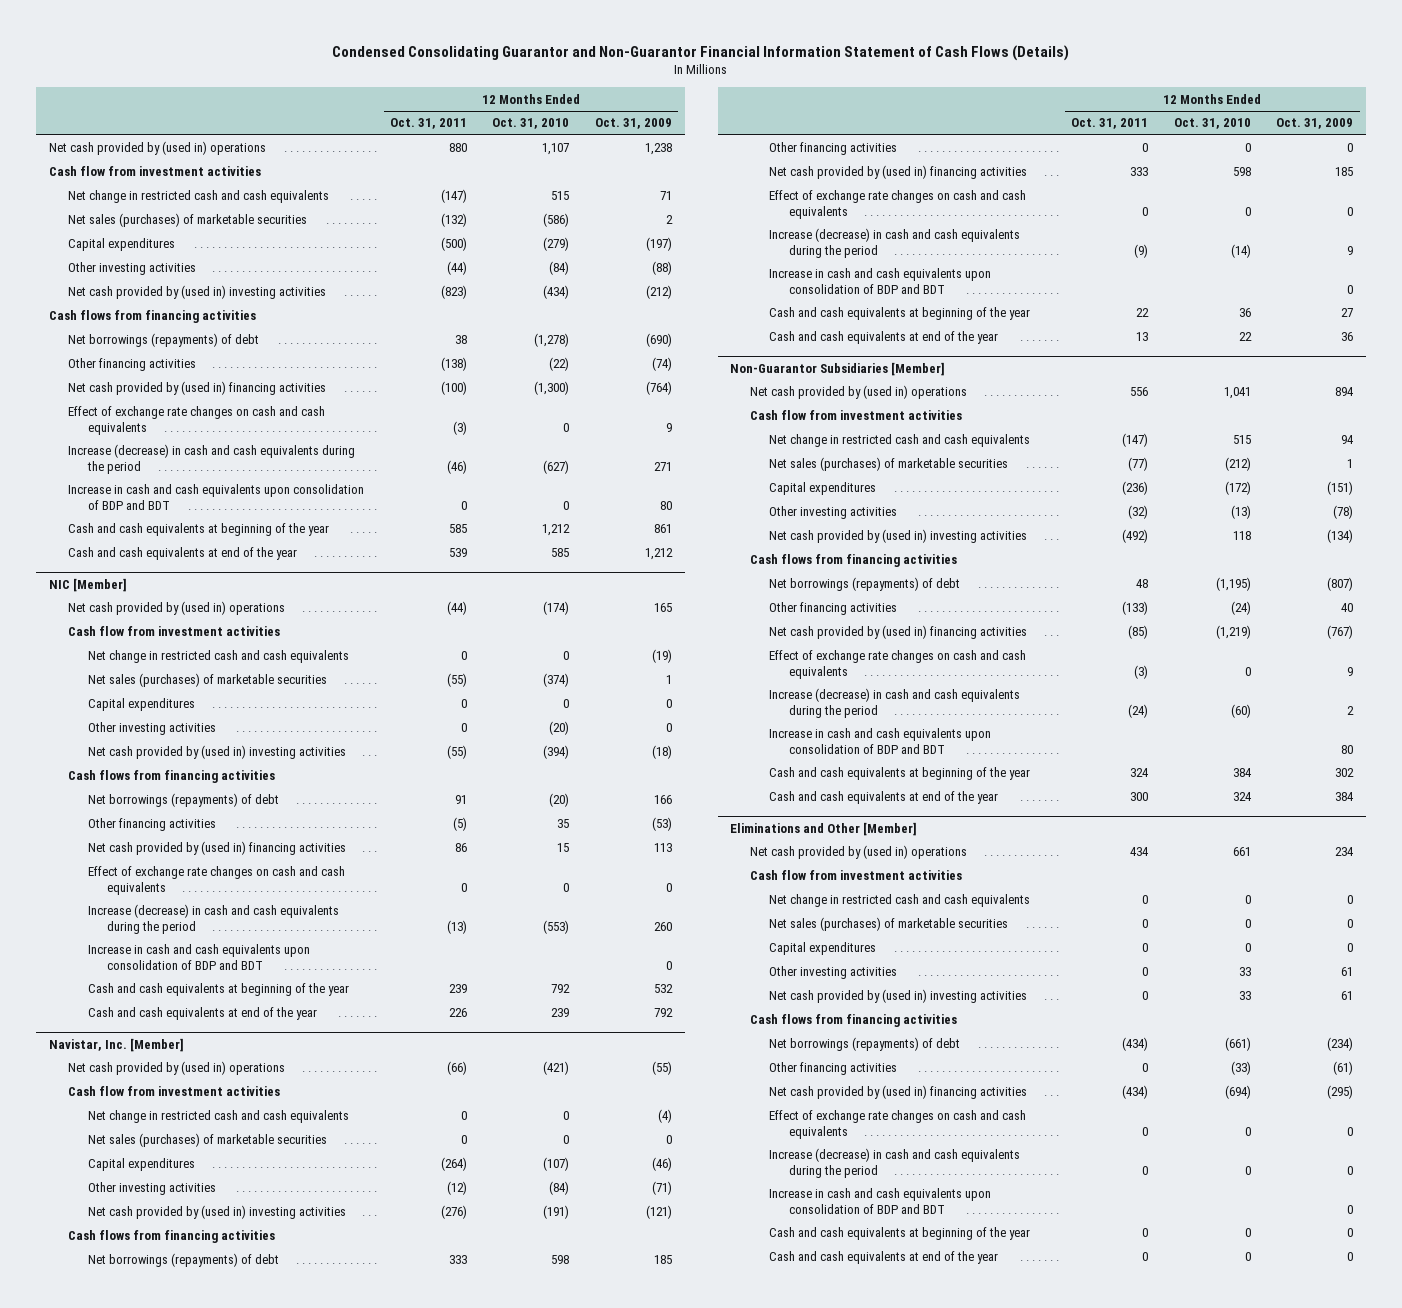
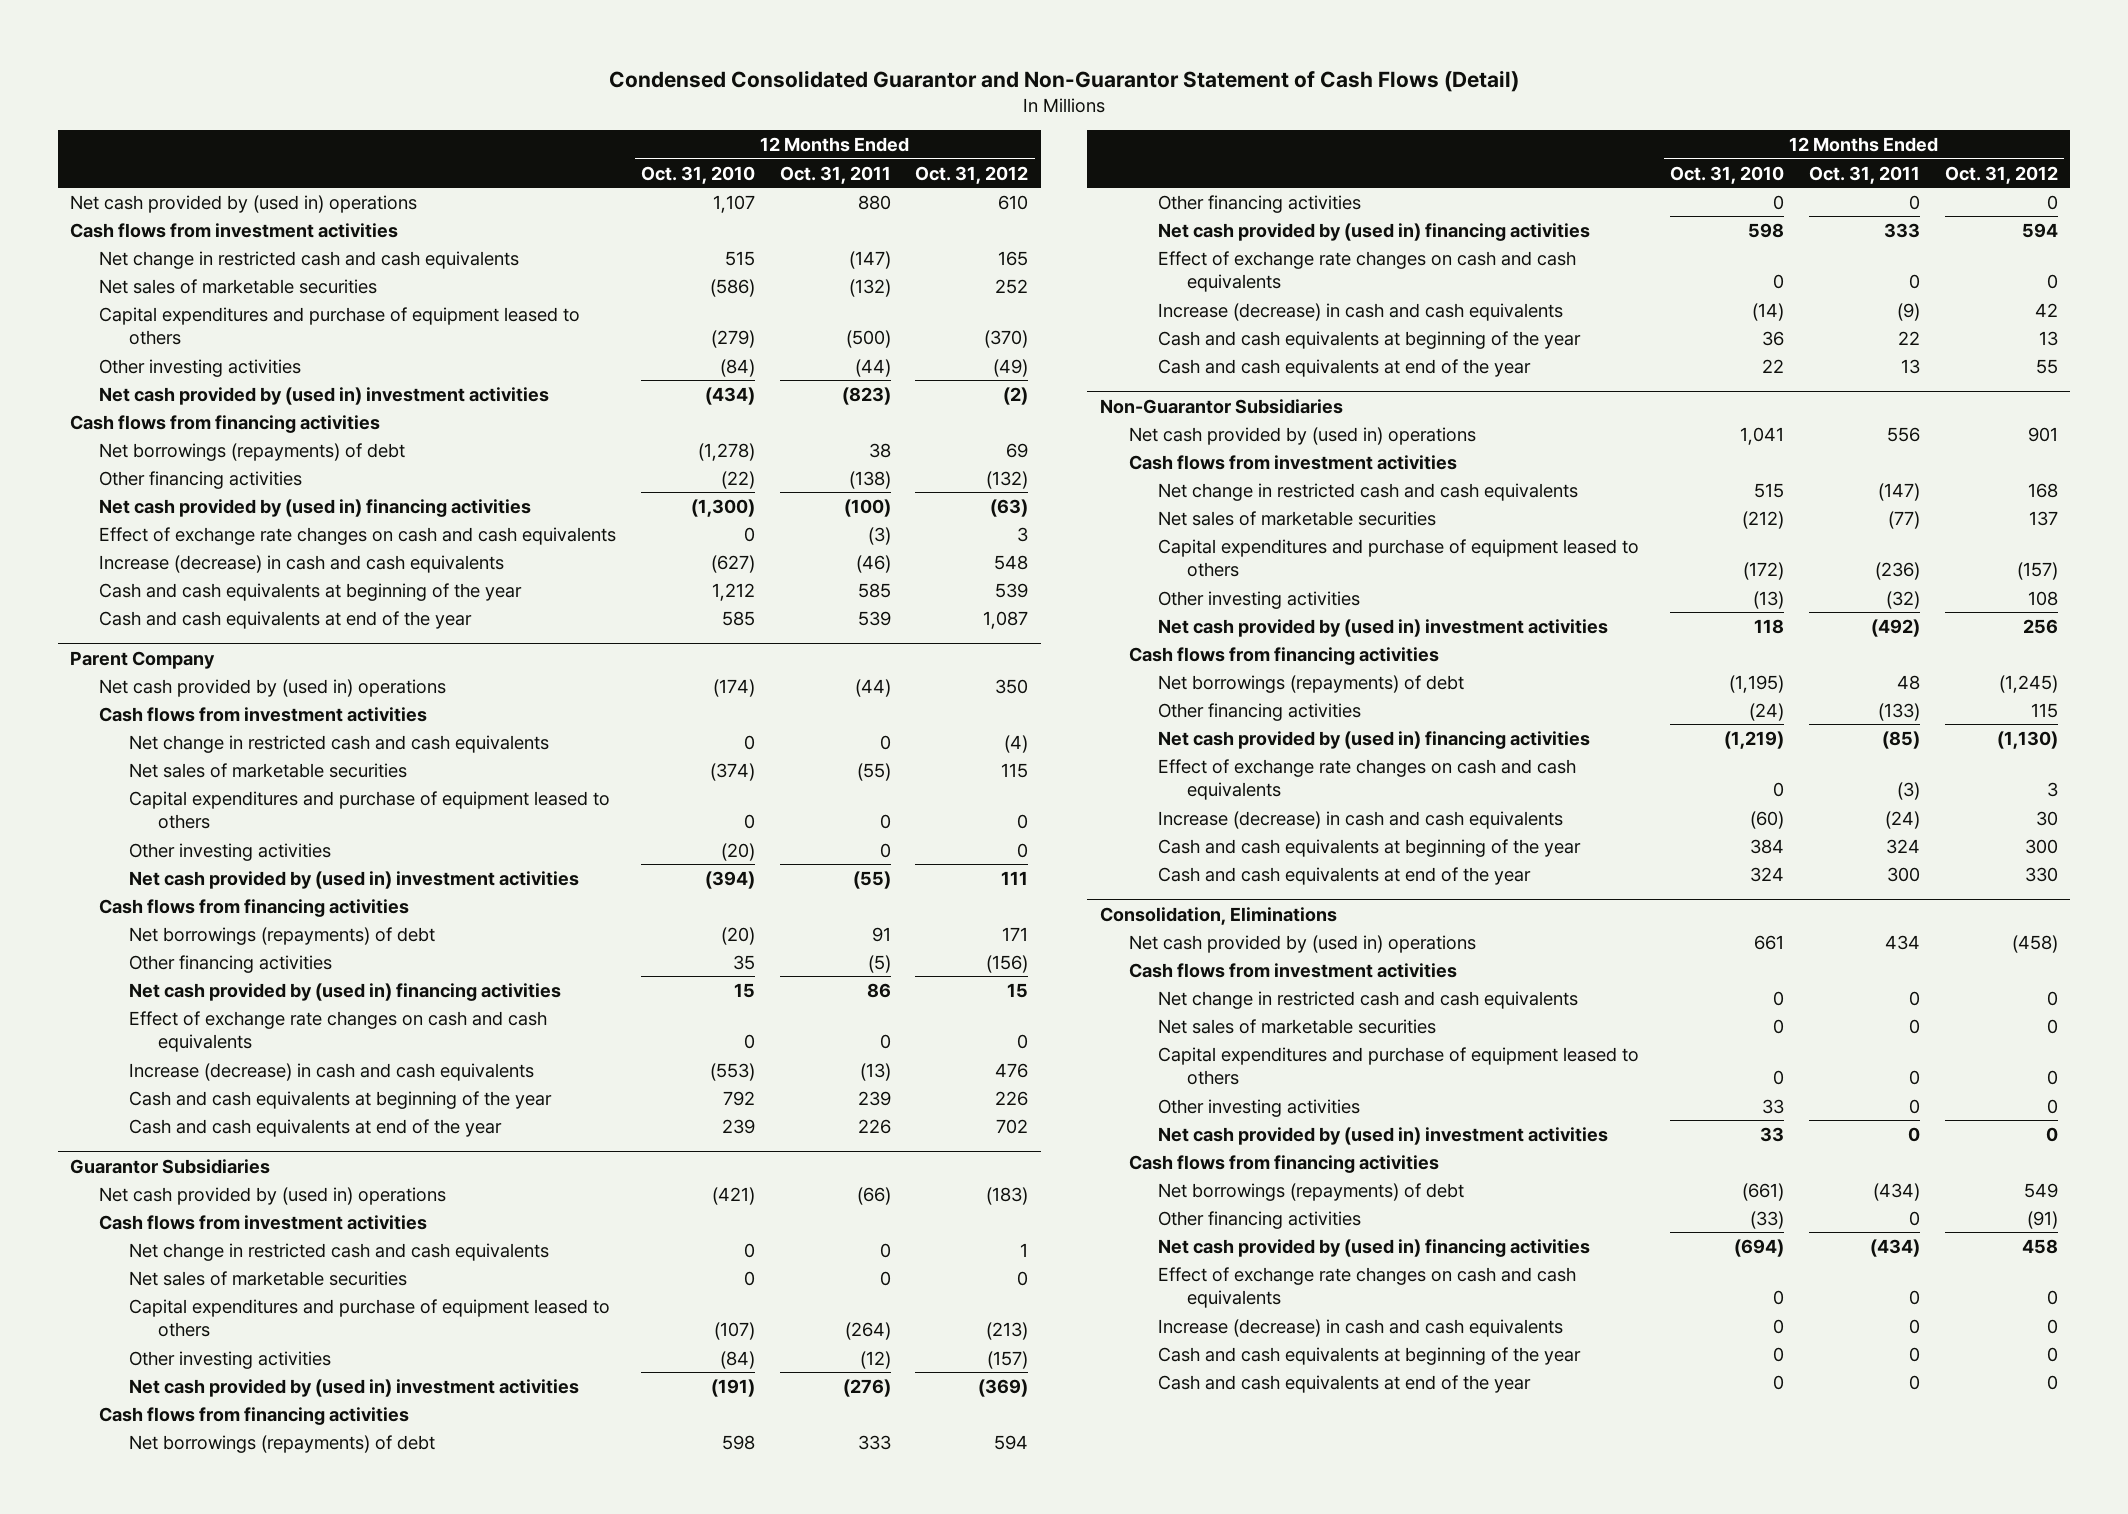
[332,44,1070,61] Condensed Consolidating Guarantor and Non-Guarantor Financial Information Statement of Cash Flows (Details) -> [608,69,1519,92] Condensed Consolidated Guarantor and Non-Guarantor Statement of Cash Flows (Detail)
[594,118,672,130] Oct. 31, 2009 -> none
none -> [915,165,1029,184] Oct. 31, 2012
[48,166,261,177] Cash flow from investment activities -> [70,222,399,238] Cash flows from investment activities
[68,213,308,228] Net sales (purchases) of marketable securities -> [99,278,378,294] Net sales of marketable securities
[68,238,176,252] Capital expenditures -> [99,306,581,346] Capital expenditures and purchase of equipment leased to others
[68,285,327,300] Net cash provided by (used in) investing activities -> [99,386,550,405] Net cash provided by (used in) investment activities
[68,484,365,510] Increase in cash and cash equivalents upon consolidation of BDP and BDT -> none
[68,444,356,474] Increase (decrease) in cash and cash equivalents during the period -> [99,554,505,573] Increase (decrease) in cash and cash equivalents
[48,578,127,593] NIC [Member] -> none
none -> [70,650,216,669] Parent Company
[68,626,281,637] Cash flow from investment activities -> [99,706,428,722] Cash flows from investment activities
[87,673,327,688] Net sales (purchases) of marketable securities -> [128,762,407,778] Net sales of marketable securities
[87,698,195,712] Capital expenditures -> [128,790,610,830] Capital expenditures and purchase of equipment leased to others
[87,745,346,760] Net cash provided by (used in) investing activities -> [128,870,579,889] Net cash provided by (used in) investment activities
[87,944,310,970] Increase in cash and cash equivalents upon consolidation of BDP and BDT -> none
[87,904,339,934] Increase (decrease) in cash and cash equivalents during the period -> [128,1062,534,1081] Increase (decrease) in cash and cash equivalents
[48,1038,184,1053] Navistar, Inc. [Member] -> none
none -> [70,1158,271,1174] Guarantor Subsidiaries
[68,1086,281,1097] Cash flow from investment activities -> [99,1214,428,1230] Cash flows from investment activities
[87,1133,327,1148] Net sales (purchases) of marketable securities -> [128,1270,407,1286] Net sales of marketable securities
[87,1158,195,1172] Capital expenditures -> [128,1298,610,1338] Capital expenditures and purchase of equipment leased to others
[87,1205,346,1220] Net cash provided by (used in) investing activities -> [128,1378,579,1397] Net cash provided by (used in) investment activities
[769,268,992,294] Increase in cash and cash equivalents upon consolidation of BDP and BDT -> none
[769,228,1021,258] Increase (decrease) in cash and cash equivalents during the period -> [1157,302,1563,321] Increase (decrease) in cash and cash equivalents
[730,362,946,377] Non-Guarantor Subsidiaries [Member] -> [1099,398,1343,414] Non-Guarantor Subsidiaries
[749,410,962,421] Cash flow from investment activities -> [1128,454,1457,470] Cash flows from investment activities
[769,457,1009,472] Net sales (purchases) of marketable securities -> [1157,510,1436,526] Net sales of marketable securities
[769,482,877,496] Capital expenditures -> [1157,538,1639,578] Capital expenditures and purchase of equipment leased to others
[769,529,1028,544] Net cash provided by (used in) investing activities -> [1157,618,1608,637] Net cash provided by (used in) investment activities
[769,728,992,754] Increase in cash and cash equivalents upon consolidation of BDP and BDT -> none
[769,688,1021,718] Increase (decrease) in cash and cash equivalents during the period -> [1157,810,1563,829] Increase (decrease) in cash and cash equivalents
[730,822,918,837] Eliminations and Other [Member] -> none
none -> [1099,906,1337,925] Consolidation, Eliminations
[749,870,962,881] Cash flow from investment activities -> [1128,962,1457,978] Cash flows from investment activities
[769,917,1009,932] Net sales (purchases) of marketable securities -> [1157,1018,1436,1034] Net sales of marketable securities
[769,942,877,956] Capital expenditures -> [1157,1046,1639,1086] Capital expenditures and purchase of equipment leased to others
[769,989,1028,1004] Net cash provided by (used in) investing activities -> [1157,1126,1608,1145] Net cash provided by (used in) investment activities
[769,1188,992,1214] Increase in cash and cash equivalents upon consolidation of BDP and BDT -> none
[769,1148,1021,1178] Increase (decrease) in cash and cash equivalents during the period -> [1157,1318,1563,1337] Increase (decrease) in cash and cash equivalents

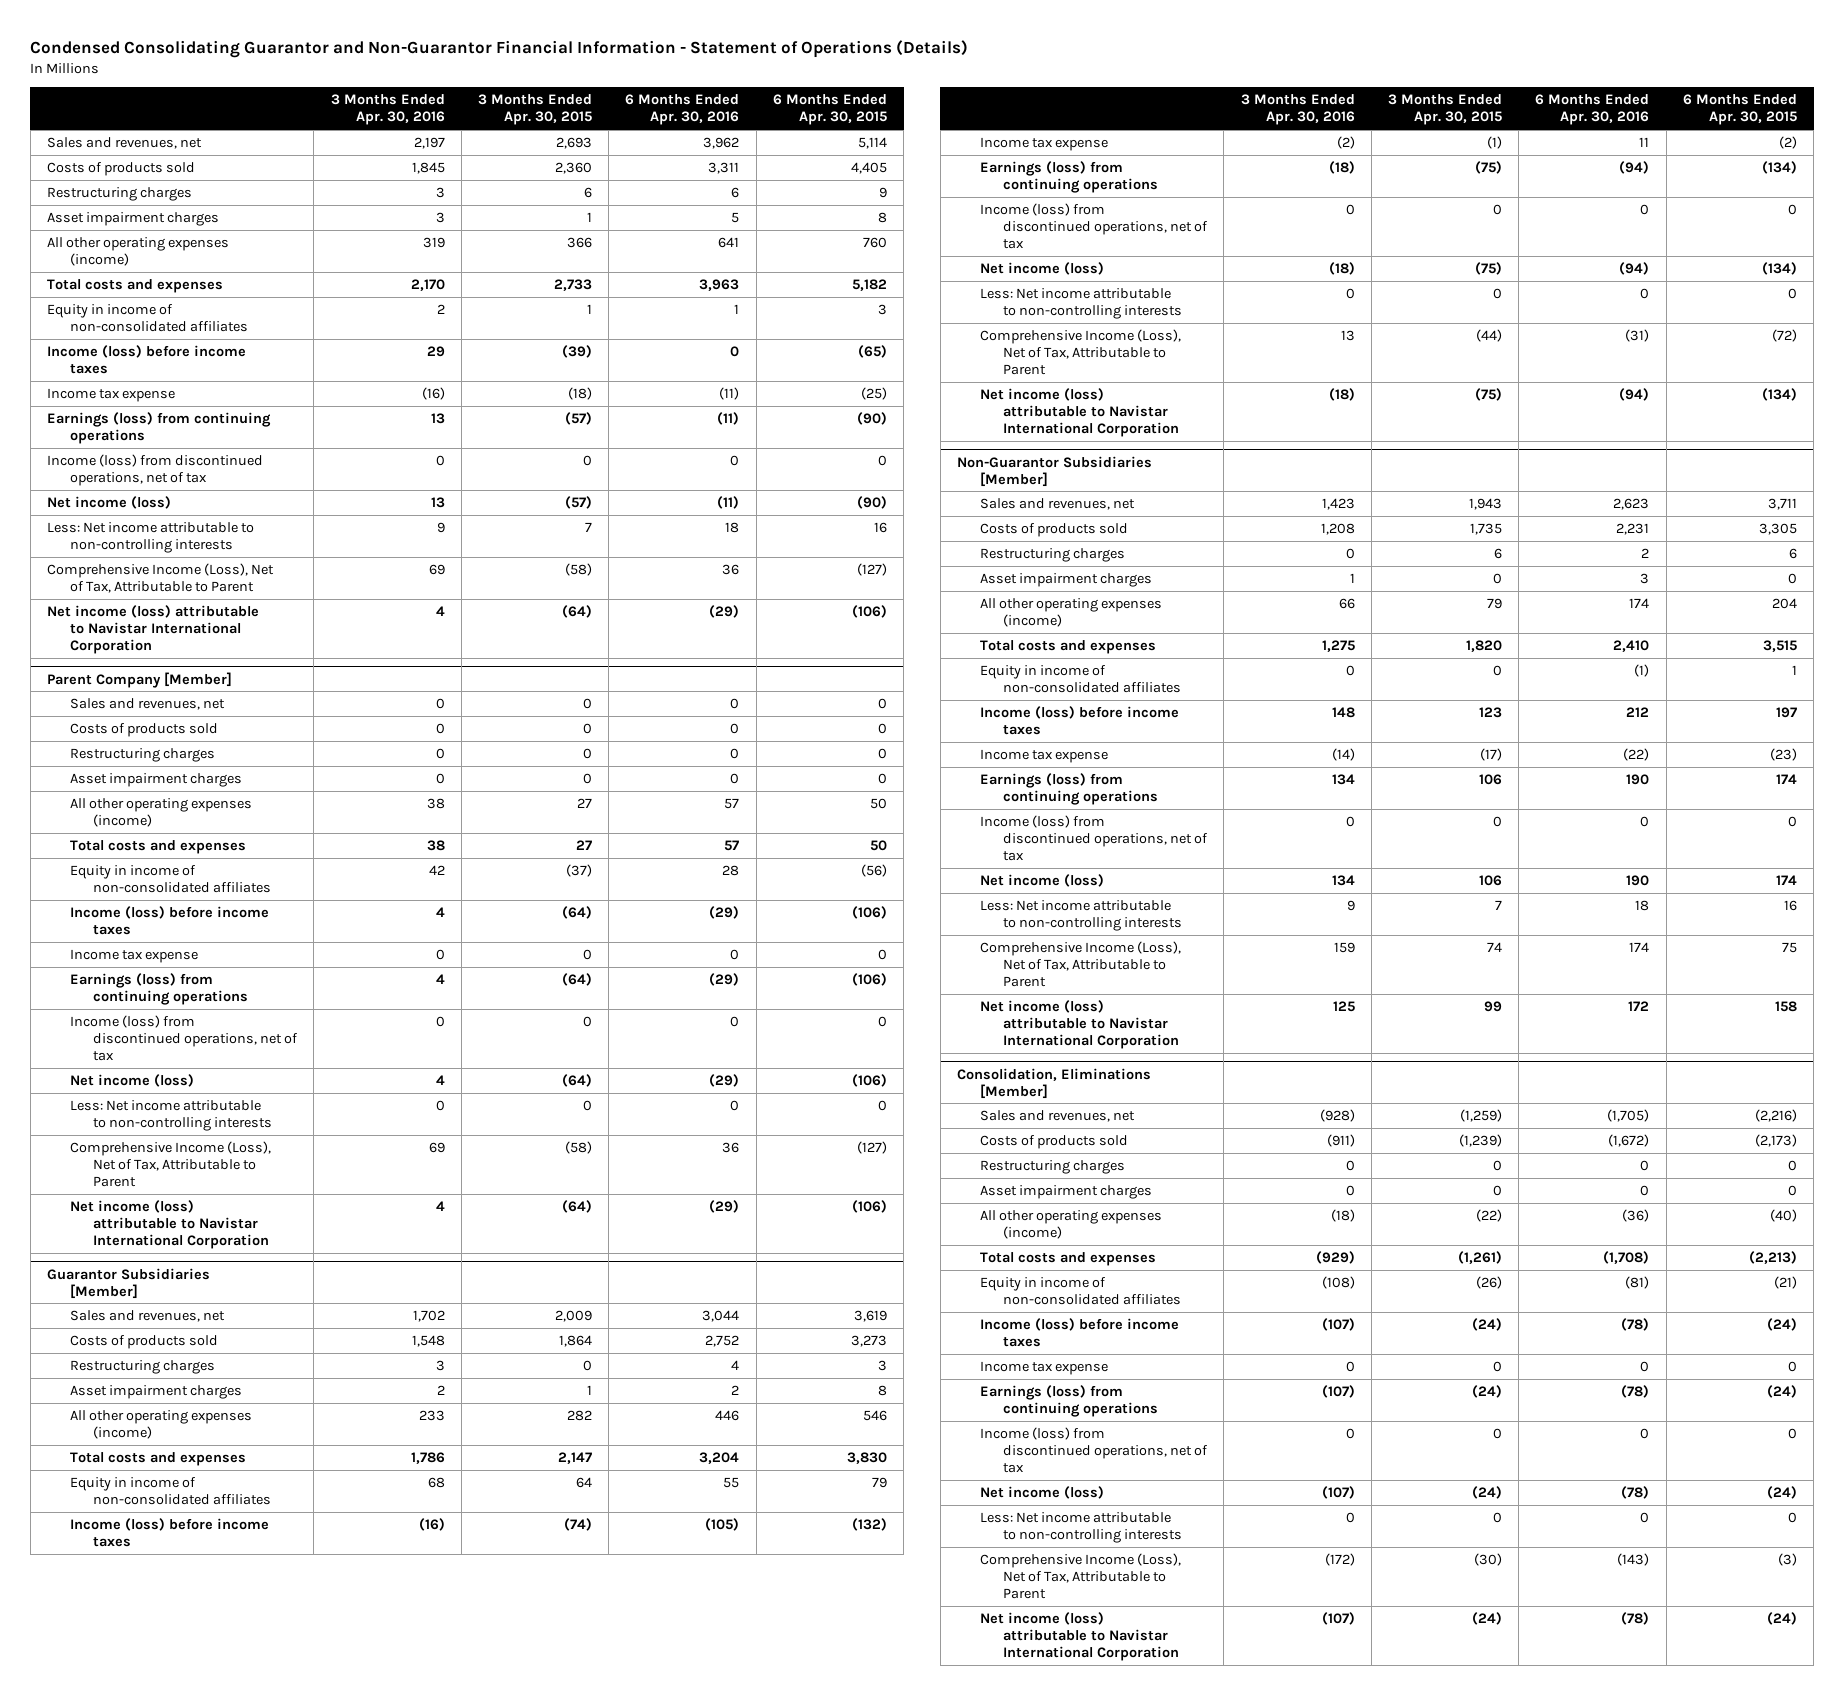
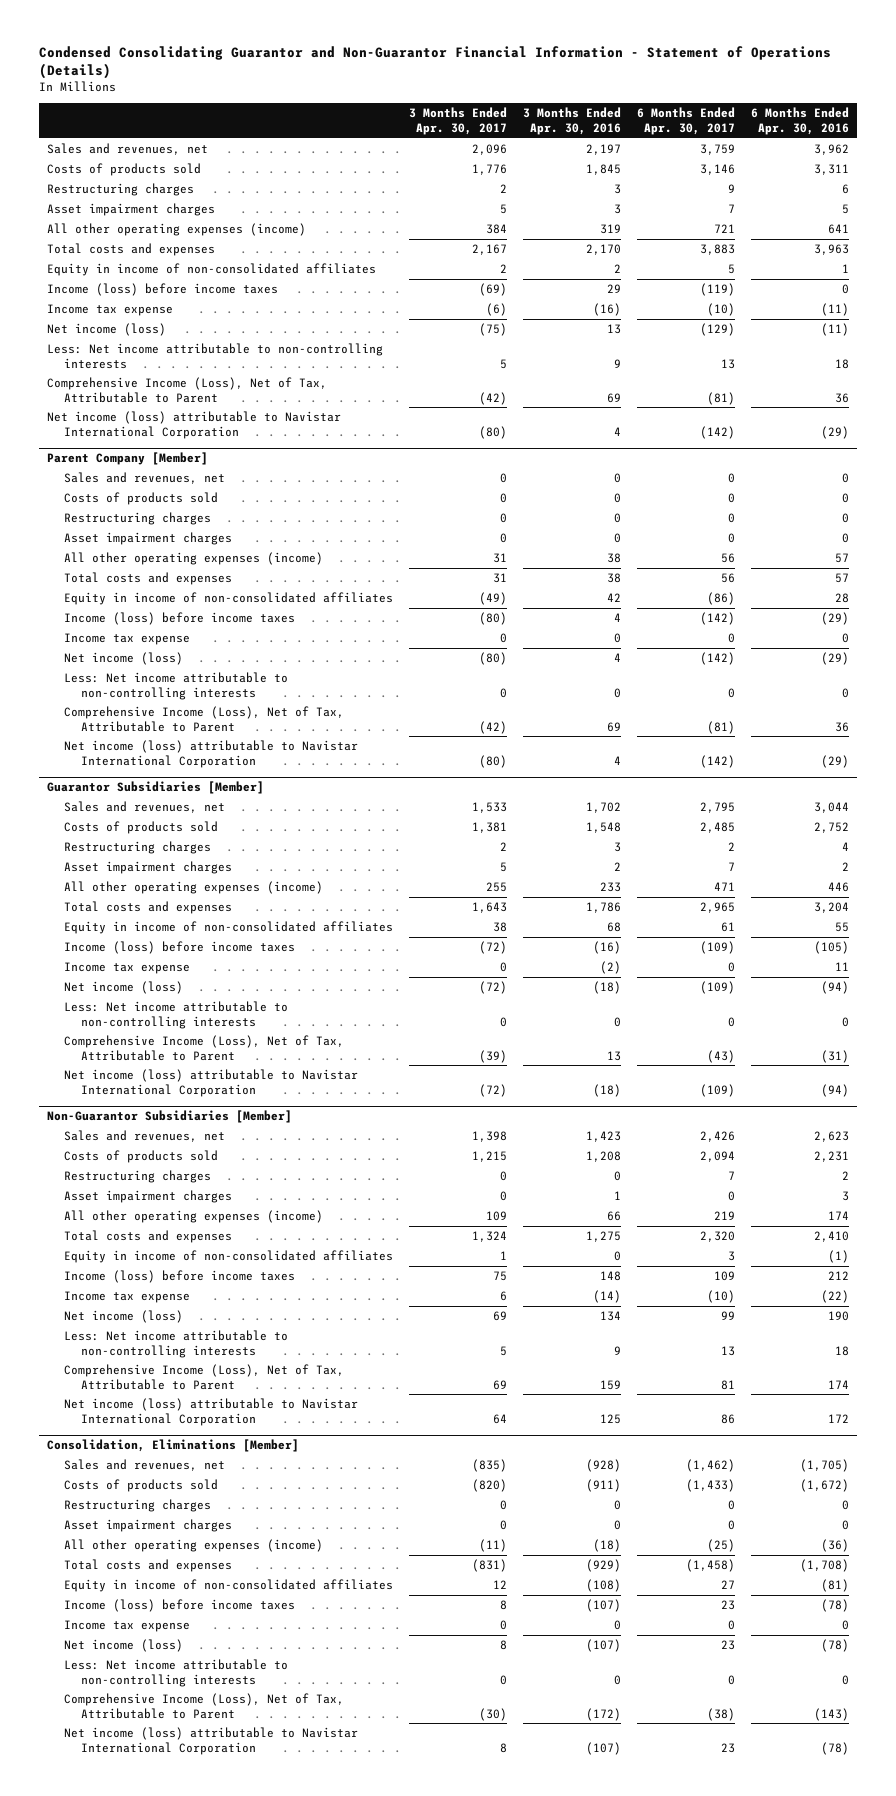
[477,94,592,126] 3 Months Ended Apr. 30, 2015 -> none
[772,94,887,126] 6 Months Ended Apr. 30, 2015 -> none
none -> [408,107,507,135] 3 Months Ended Apr. 30, 2017
none -> [637,107,736,135] 6 Months Ended Apr. 30, 2017
[46,412,271,445] Earnings (loss) from continuing operations -> none
[46,454,263,487] Income (loss) from discontinued operations, net of tax -> none
[69,973,249,1006] Earnings (loss) from continuing operations -> none
[69,1015,299,1062] Income (loss) from discontinued operations, net of tax -> none
[980,161,1159,194] Earnings (loss) from continuing operations -> none
[980,203,1209,250] Income (loss) from discontinued operations, net of tax -> none
[980,773,1159,806] Earnings (loss) from continuing operations -> none
[980,815,1209,862] Income (loss) from discontinued operations, net of tax -> none
[980,1385,1159,1418] Earnings (loss) from continuing operations -> none
[980,1427,1209,1474] Income (loss) from discontinued operations, net of tax -> none

